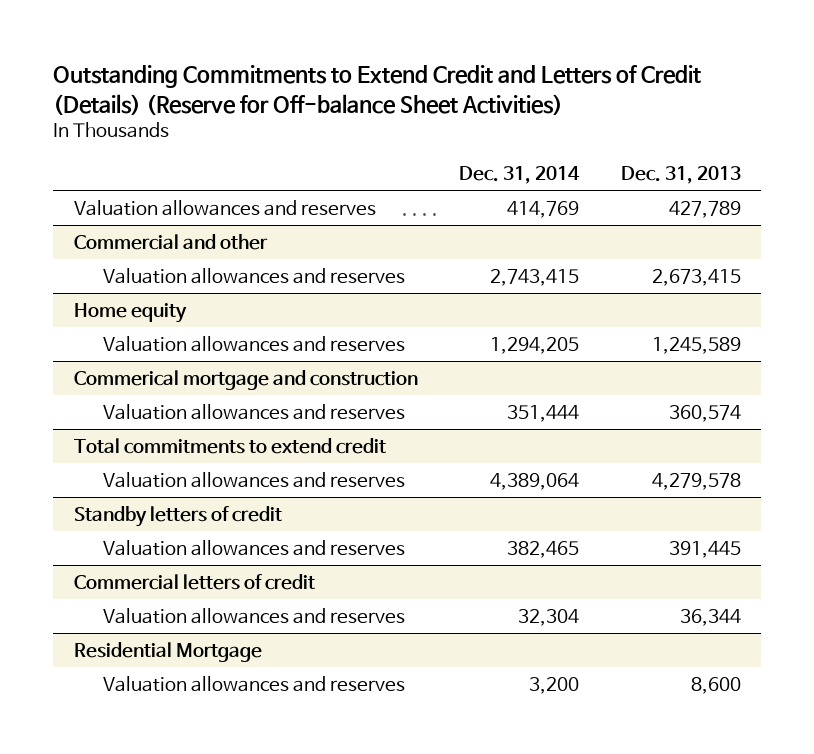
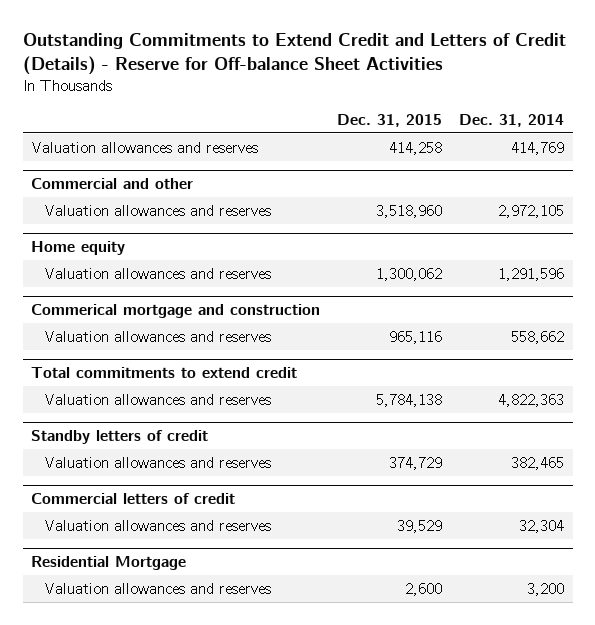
[52,65,701,115] Outstanding Commitments to Extend Credit and Letters of Credit (Details) (Reserve for Off-balance Sheet Activities) -> [22,33,566,76] Outstanding Commitments to Extend Credit and Letters of Credit (Details) - Reserve for Off-balance Sheet Activities
[620,165,741,184] Dec. 31, 2013 -> none
none -> [337,113,443,127] Dec. 31, 2015
[490,268,580,286] 2,743,415 -> [498,204,565,218] 2,972,105
[490,336,580,354] 1,294,205 -> [498,267,565,281] 1,291,596
[507,404,580,422] 351,444 -> [511,330,565,344] 558,662
[490,472,580,490] 4,389,064 -> [498,393,565,407] 4,822,363

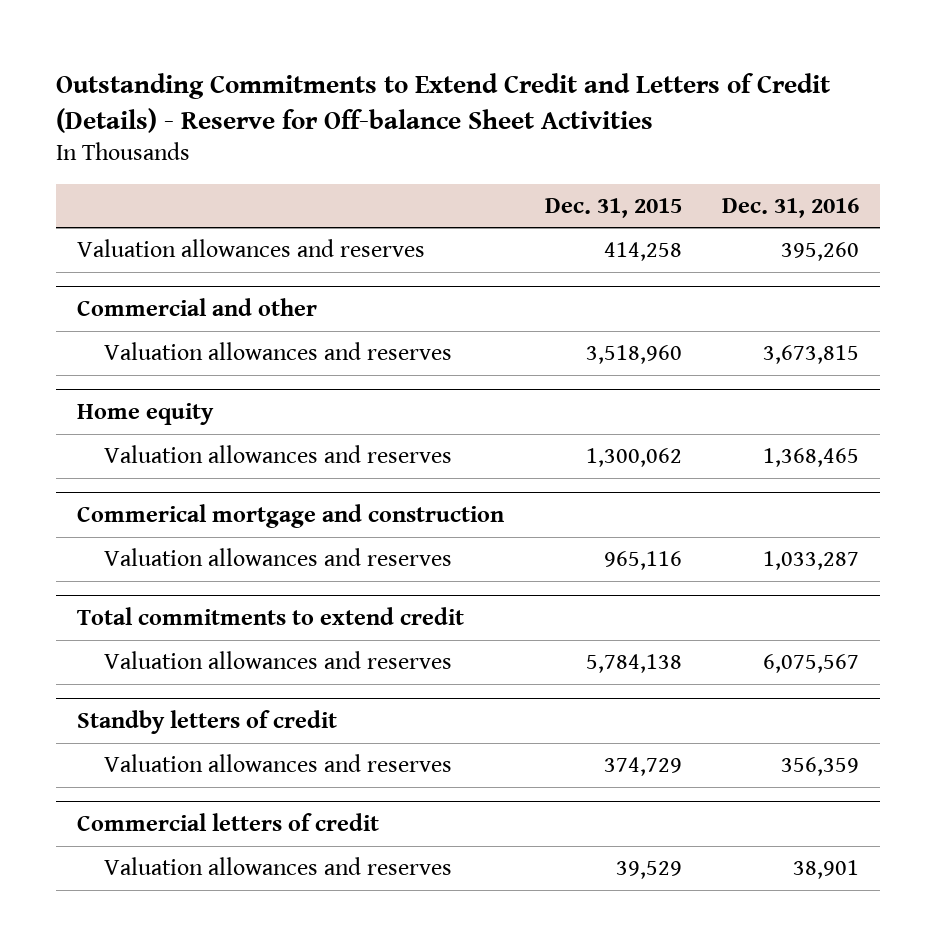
[459,113,565,127] Dec. 31, 2014 -> none
none -> [722,197,860,218] Dec. 31, 2016
[31,555,187,570] Residential Mortgage -> none
[44,582,272,594] Valuation allowances and reserves -> none

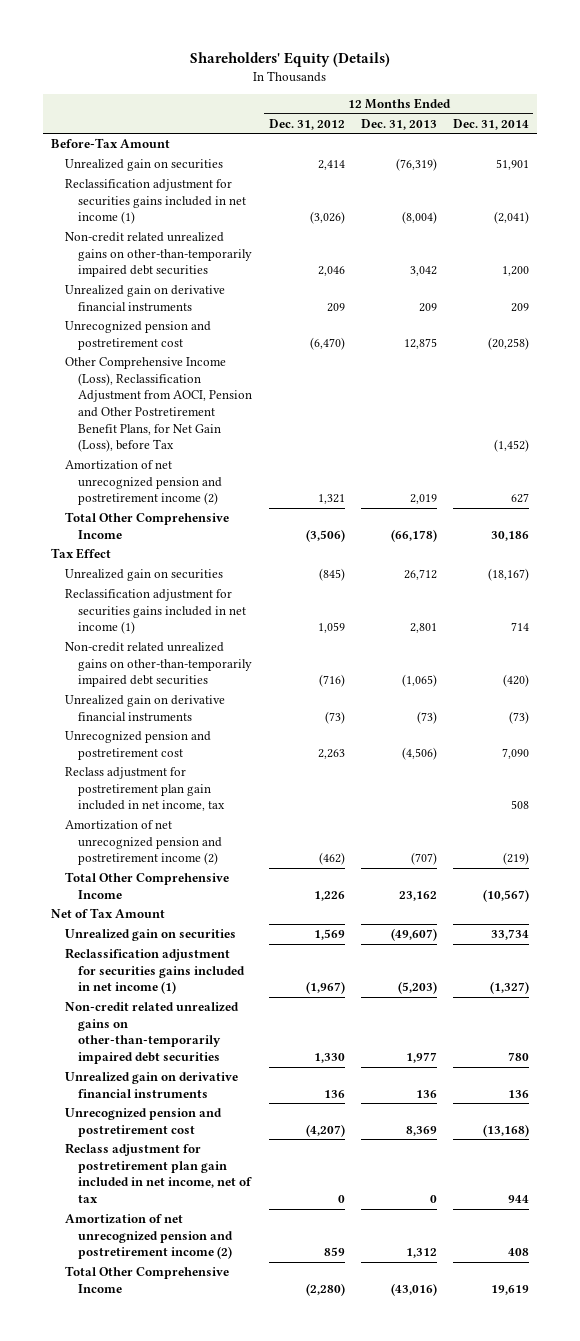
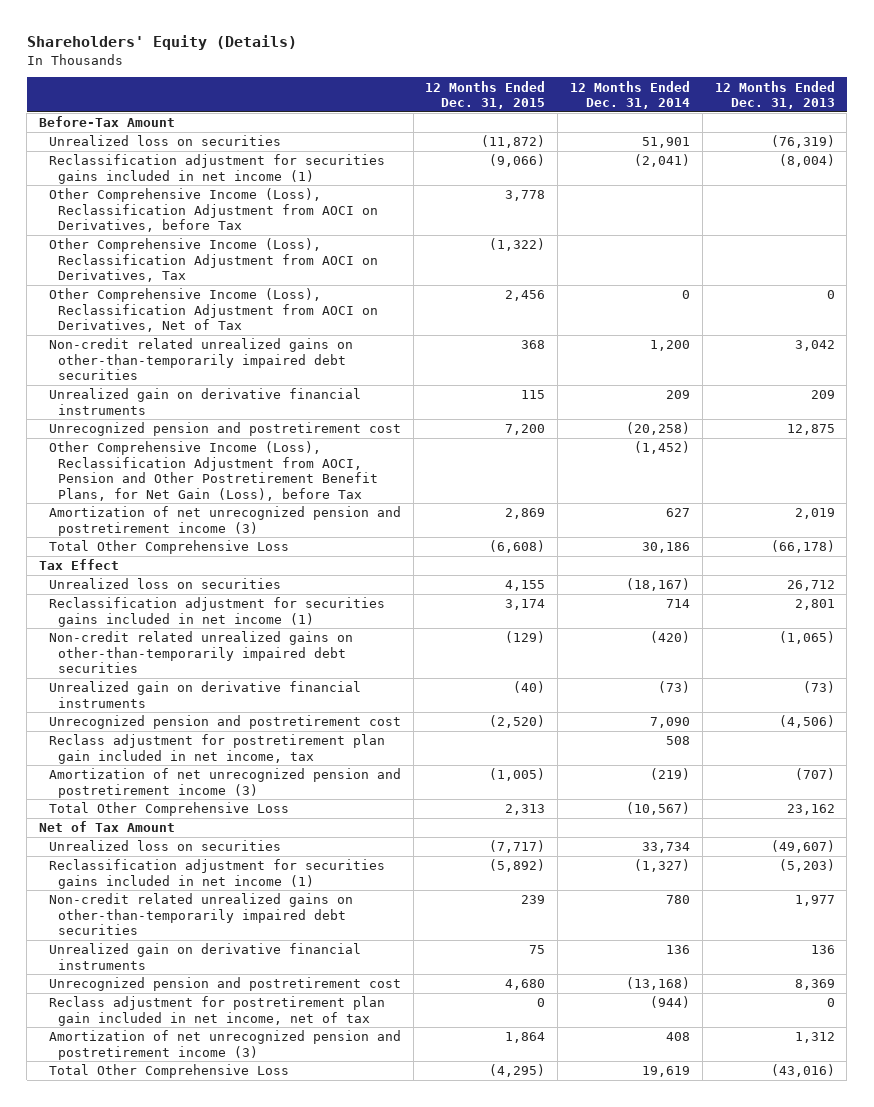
[268,118,345,130] Dec. 31, 2012 -> none
none -> [425,80,546,110] 12 Months Ended Dec. 31, 2015
[64,159,223,172] Unrealized gain on securities -> [48,135,281,147] Unrealized loss on securities
none -> [48,188,379,233] Other Comprehensive Income (Loss), Reclassification Adjustment from AOCI on Derivatives, before Tax
none -> [48,238,379,283] Other Comprehensive Income (Loss), Reclassification Adjustment from AOCI on Derivatives, Tax
none -> [48,288,379,333] Other Comprehensive Income (Loss), Reclassification Adjustment from AOCI on Derivatives, Net of Tax
[64,460,223,506] Amortization of net unrecognized pension and postretirement income (2) -> [48,506,401,536] Amortization of net unrecognized pension and postretirement income (3)
[64,512,229,539] Total Other Comprehensive Income -> [48,540,289,555] Total Other Comprehensive Loss
[64,569,223,582] Unrealized gain on securities -> [48,578,281,590] Unrealized loss on securities
[64,820,223,866] Amortization of net unrecognized pension and postretirement income (2) -> [48,768,401,798] Amortization of net unrecognized pension and postretirement income (3)
[64,872,229,899] Total Other Comprehensive Income -> [48,802,289,817] Total Other Comprehensive Loss
[64,929,236,942] Unrealized gain on securities -> [48,840,281,852] Unrealized loss on securities
[507,1195,529,1204] 944 -> [649,996,690,1009] (944)
[64,1214,234,1260] Amortization of net unrecognized pension and postretirement income (2) -> [48,1030,401,1060] Amortization of net unrecognized pension and postretirement income (3)
[64,1266,229,1293] Total Other Comprehensive Income -> [48,1064,289,1079] Total Other Comprehensive Loss

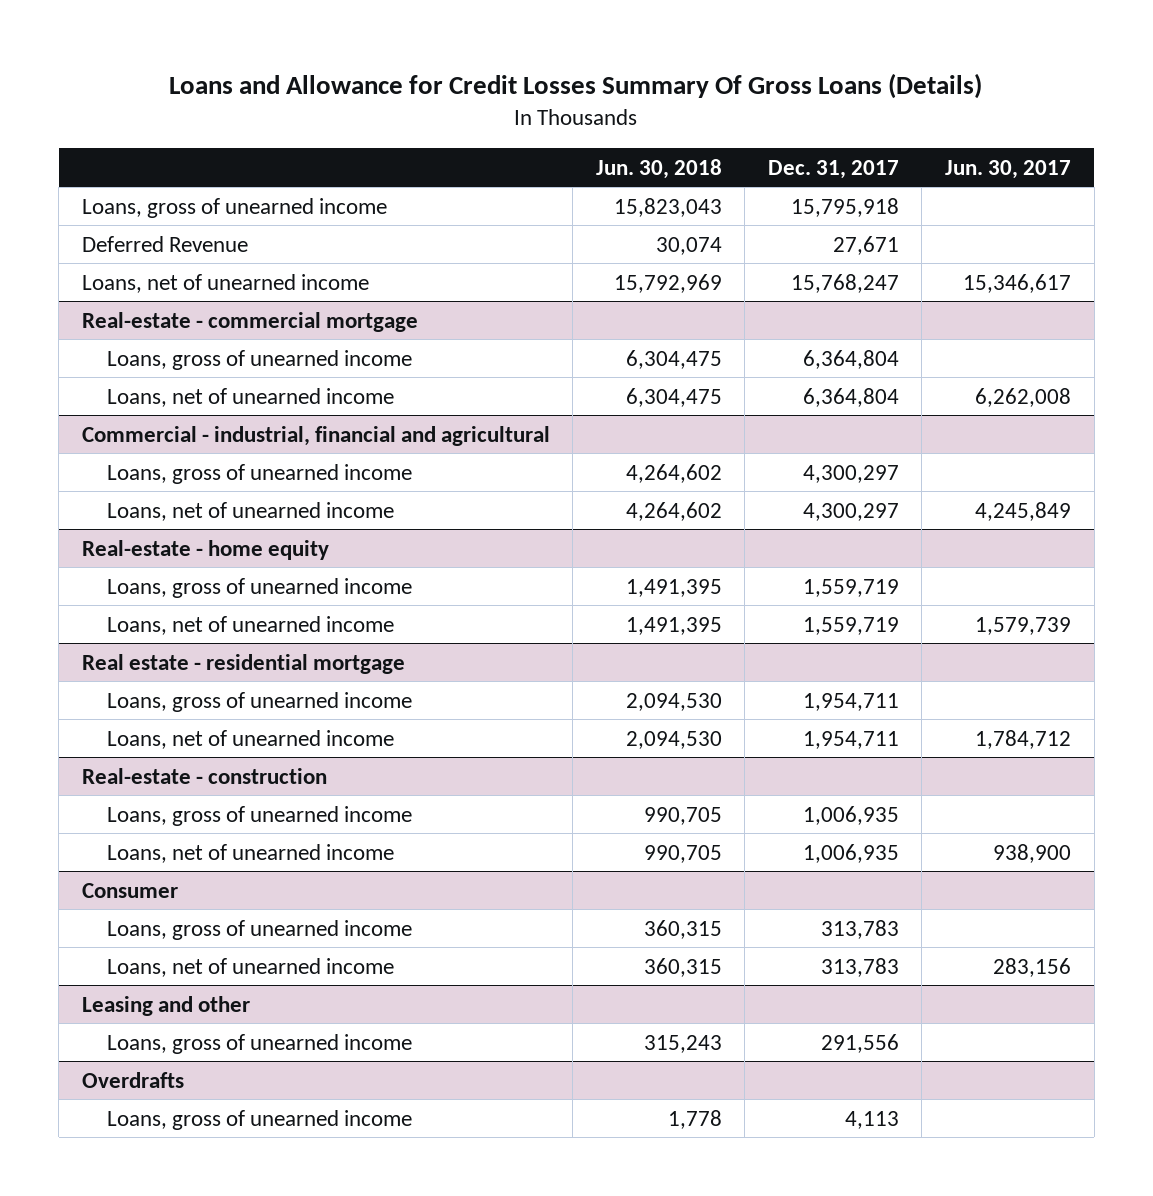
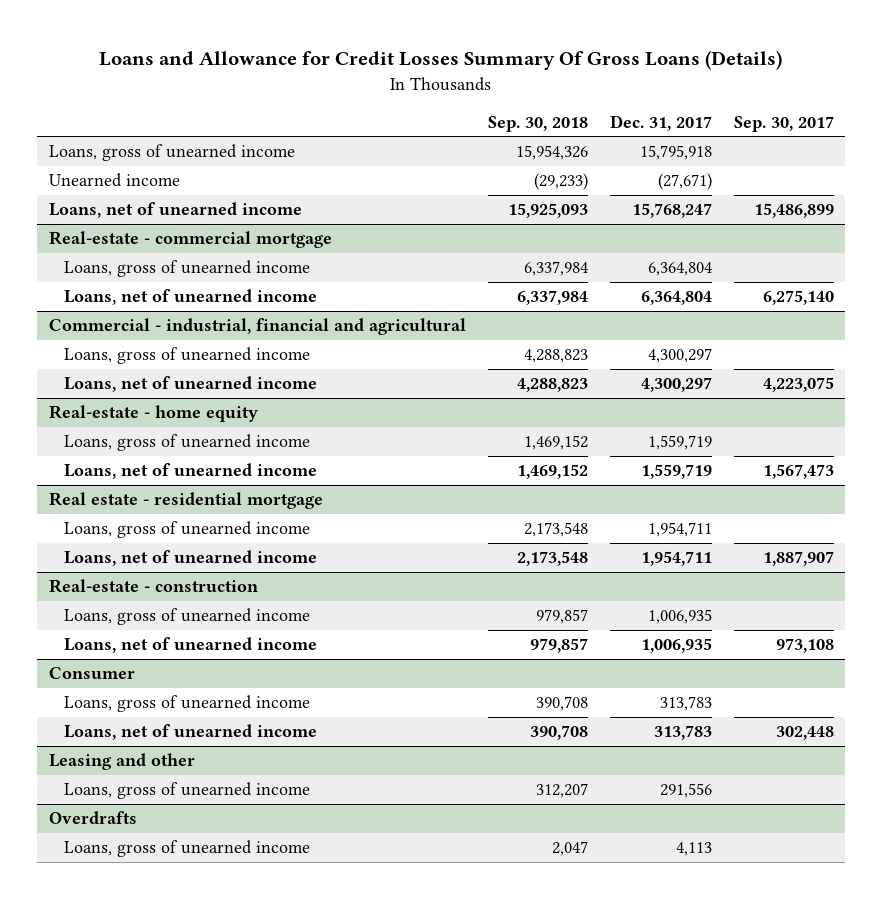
[595,158,722,179] Jun. 30, 2018 -> none
[945,159,1072,179] Jun. 30, 2017 -> none
none -> [487,115,588,132] Sep. 30, 2018
none -> [734,115,835,132] Sep. 30, 2017
[81,235,248,252] Deferred Revenue -> none
none -> [48,173,180,188] Unearned income

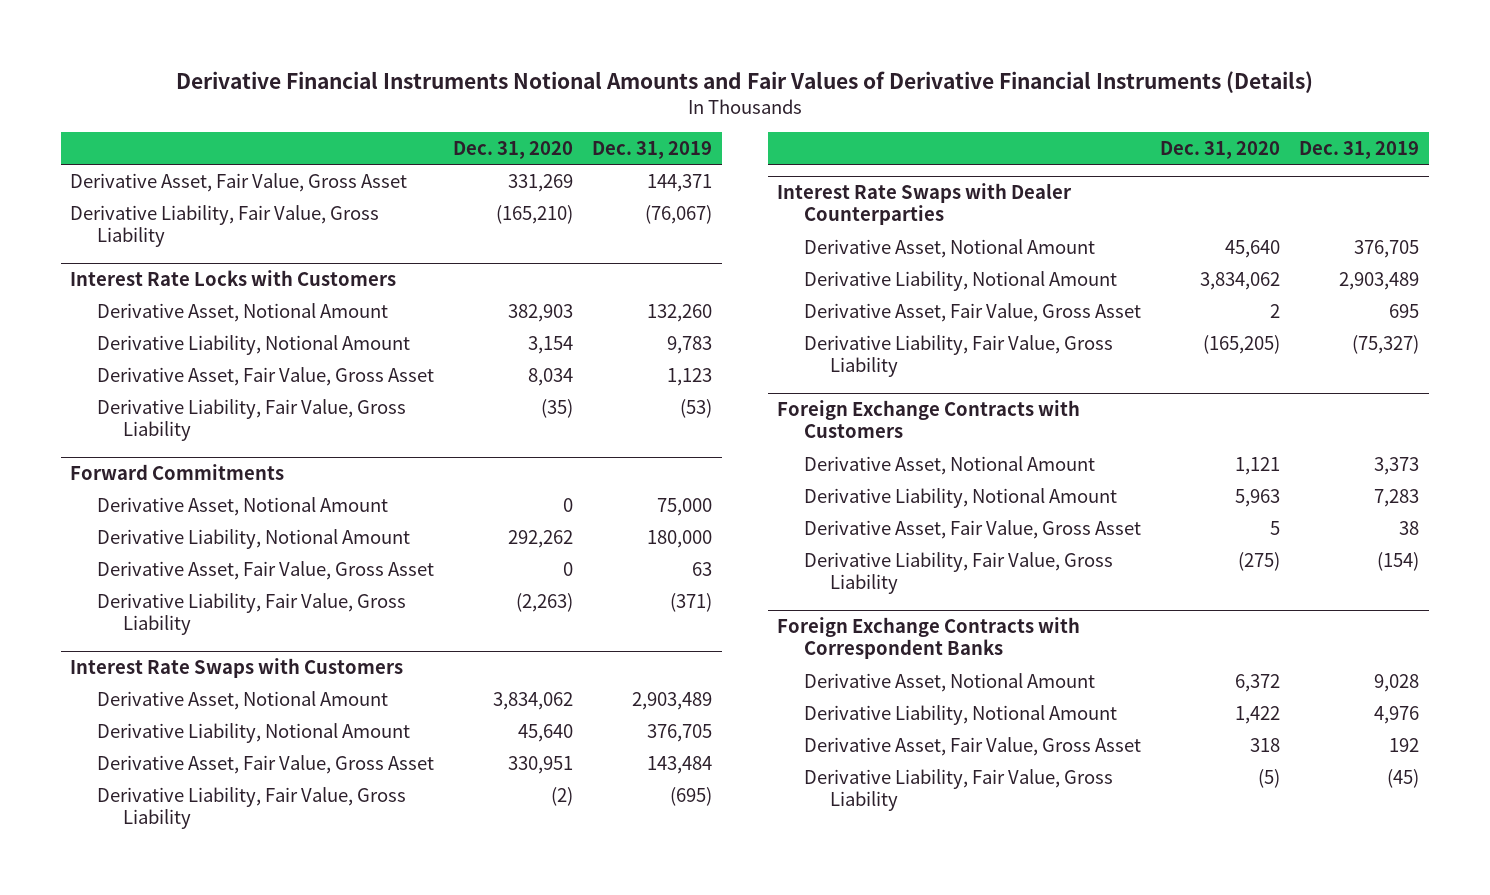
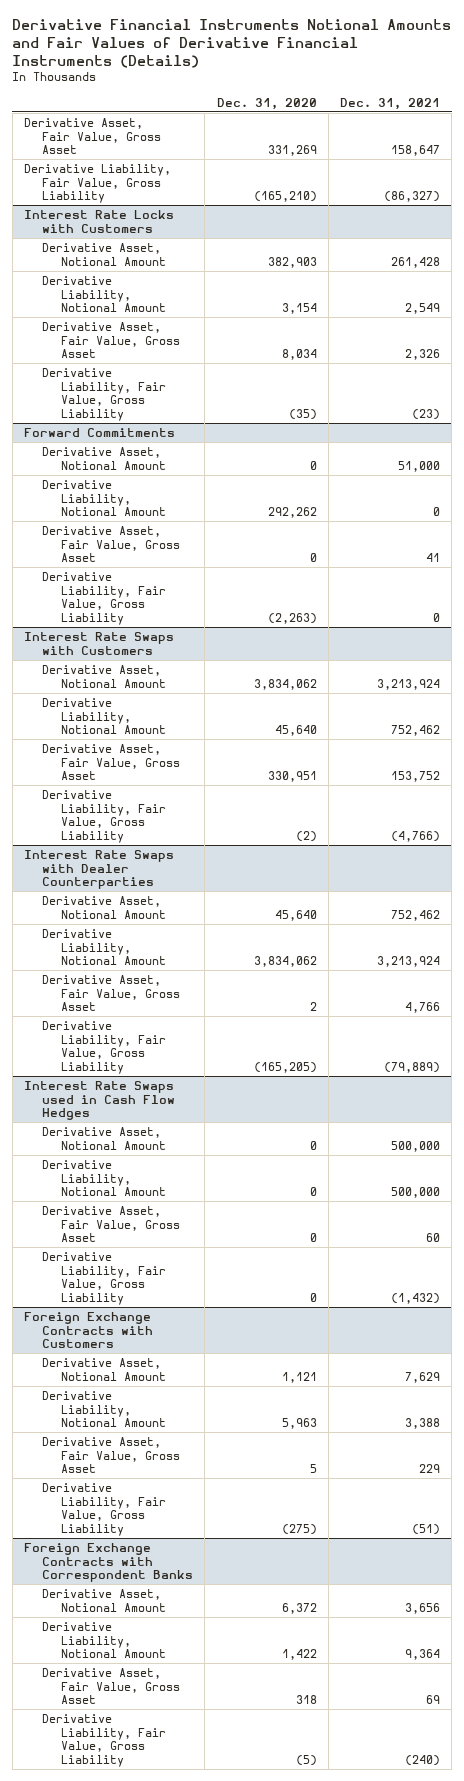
[592,140,713,159] Dec. 31, 2019 -> none
none -> [340,97,441,110] Dec. 31, 2021
none -> [23,1080,176,1121] Interest Rate Swaps used in Cash Flow Hedges
none -> [42,1126,166,1150] Derivative Asset, Notional Amount
none -> [42,1159,166,1197] Derivative Liability, Notional Amount
none -> [42,1205,180,1243] Derivative Asset, Fair Value, Gross Asset
none -> [42,1251,166,1306] Derivative Liability, Fair Value, Gross Liability

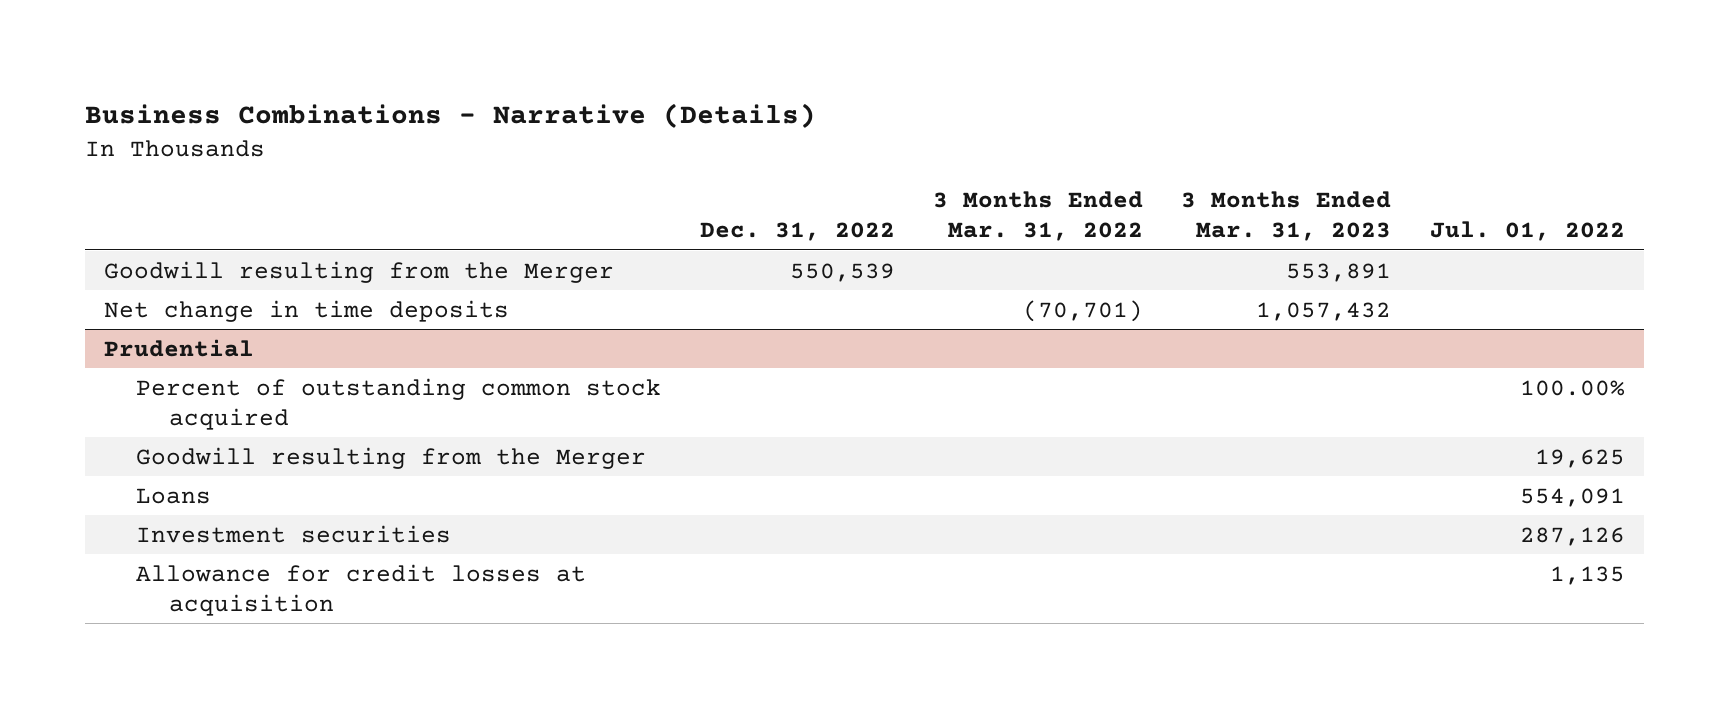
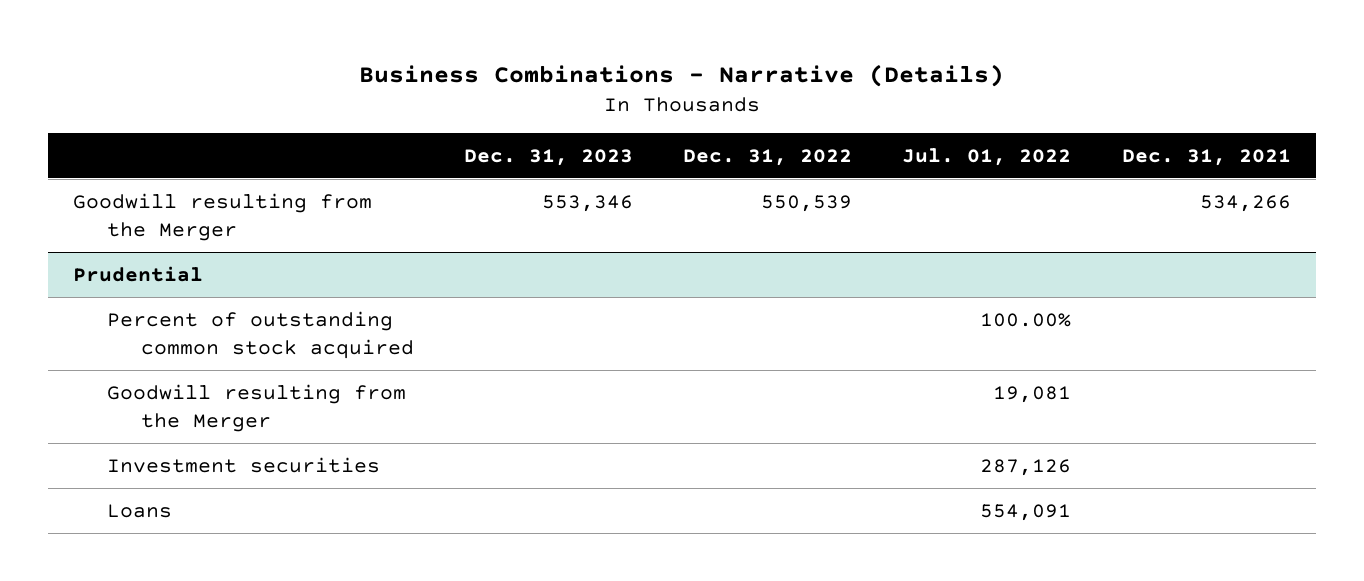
[932,190,1143,242] 3 Months Ended Mar. 31, 2022 -> none
[1181,190,1392,242] 3 Months Ended Mar. 31, 2023 -> none
none -> [463,148,633,166] Dec. 31, 2023
none -> [1121,148,1291,166] Dec. 31, 2021
[103,299,509,322] Net change in time deposits -> none
[1534,448,1625,468] 19,625 -> [993,385,1072,403] 19,081
[136,563,587,616] Allowance for credit losses at acquisition -> none
[136,487,212,504] Loans -> [106,503,172,518] Loans

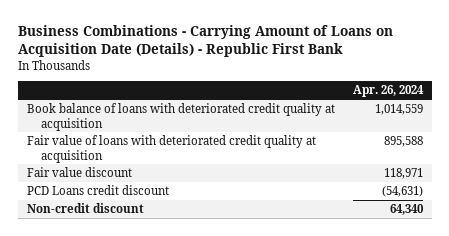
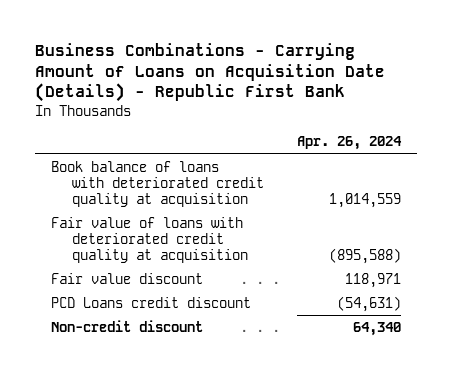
[383,136,423,148] 895,588 -> [328,247,401,264] (895,588)

